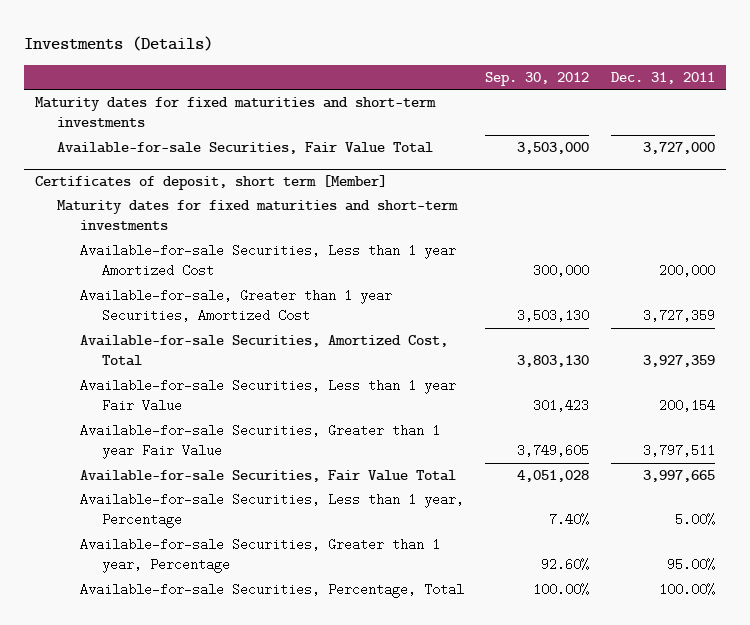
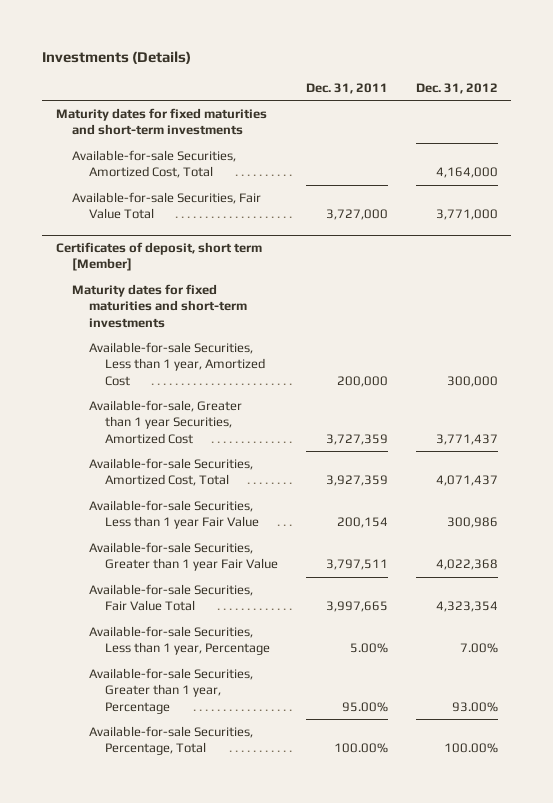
[485,71,590,86] Sep. 30, 2012 -> none
none -> [415,82,498,94] Dec. 31, 2012
none -> [72,150,237,179] Available-for-sale Securities, Amortized Cost, Total
[79,243,456,278] Available-for-sale Securities, Less than 1 year Amortized Cost -> [88,342,266,386] Available-for-sale Securities, Less than 1 year, Amortized Cost

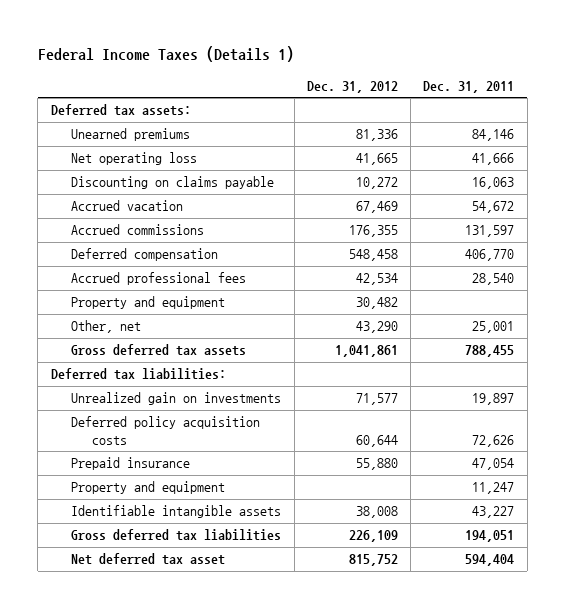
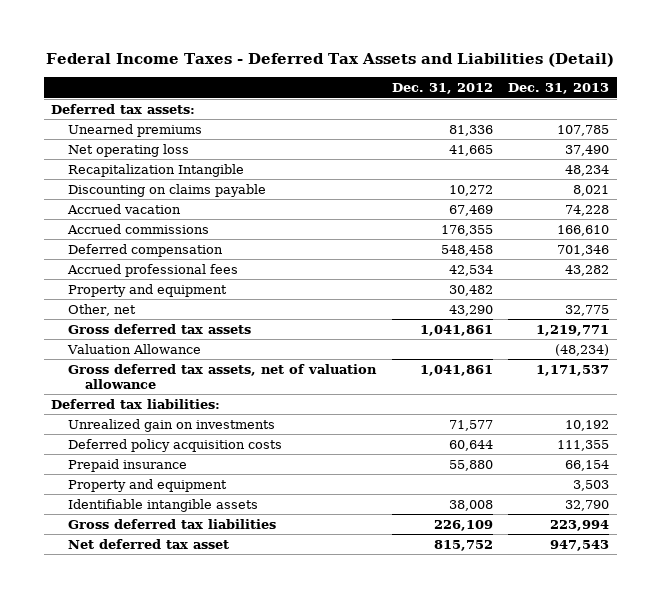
[37,46,294,63] Federal Income Taxes (Details 1) -> [46,53,615,68] Federal Income Taxes - Deferred Tax Assets and Liabilities (Detail)
[423,80,515,93] Dec. 31, 2011 -> none
none -> [508,83,610,95] Dec. 31, 2013
none -> [68,163,245,177] Recapitalization Intangible
none -> [67,343,202,354] Valuation Allowance
none -> [68,363,378,390] Gross deferred tax assets, net of valuation allowance

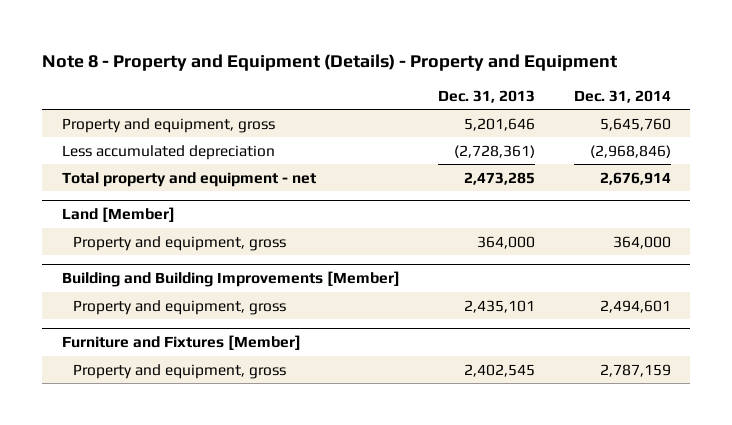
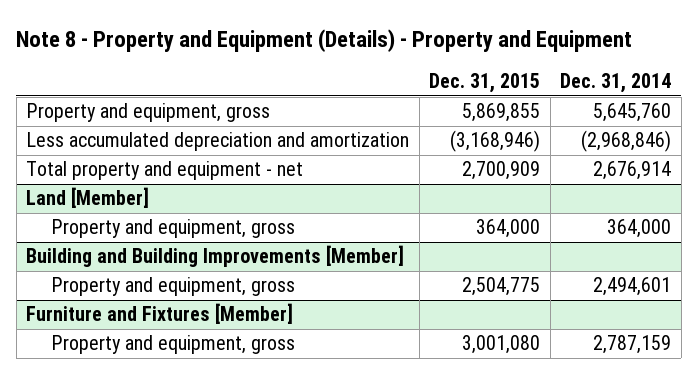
[438,89,536,103] Dec. 31, 2013 -> none
none -> [429,73,541,94] Dec. 31, 2015
[61,144,275,160] Less accumulated depreciation -> [26,132,410,152] Less accumulated depreciation and amortization

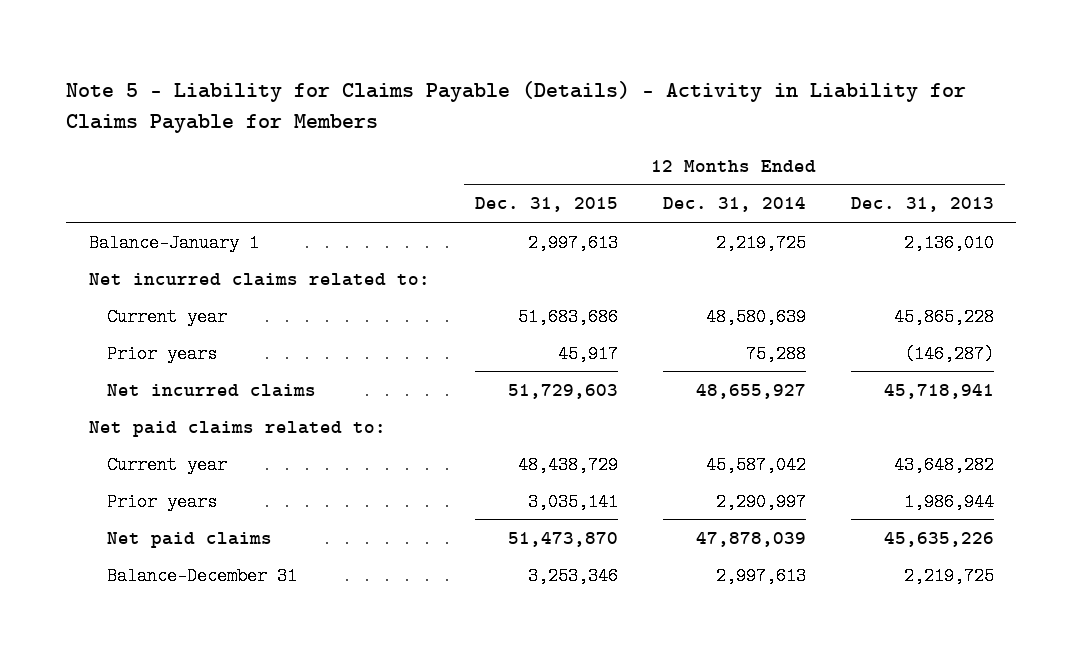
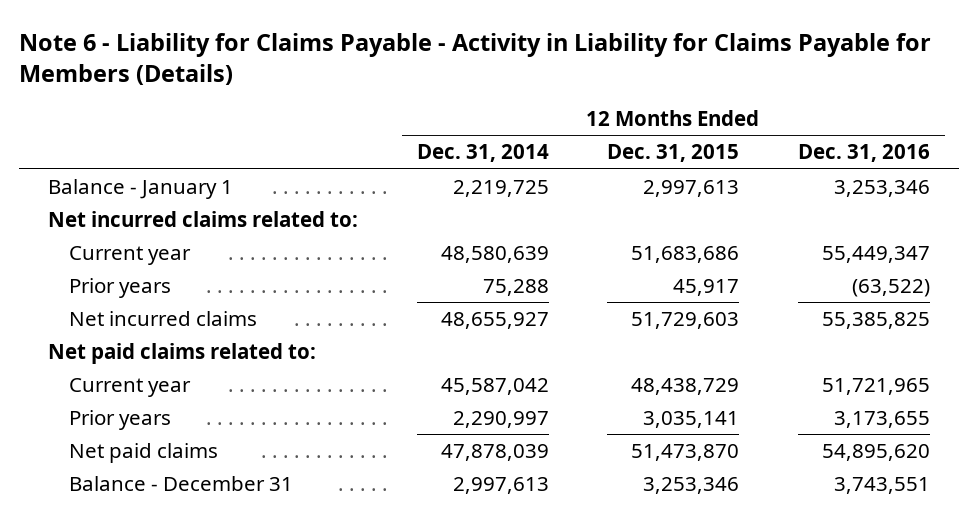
[66,80,967,133] Note 5 - Liability for Claims Payable (Details) - Activity in Liability for Claims Payable for Members -> [19,32,932,86] Note 6 - Liability for Claims Payable - Activity in Liability for Claims Payable for Members (Details)
[850,197,994,213] Dec. 31, 2013 -> none
none -> [798,144,931,163] Dec. 31, 2016
[88,233,259,252] Balance-January 1 -> [48,178,234,199] Balance - January 1
[107,566,298,585] Balance-December 31 -> [68,475,293,491] Balance - December 31

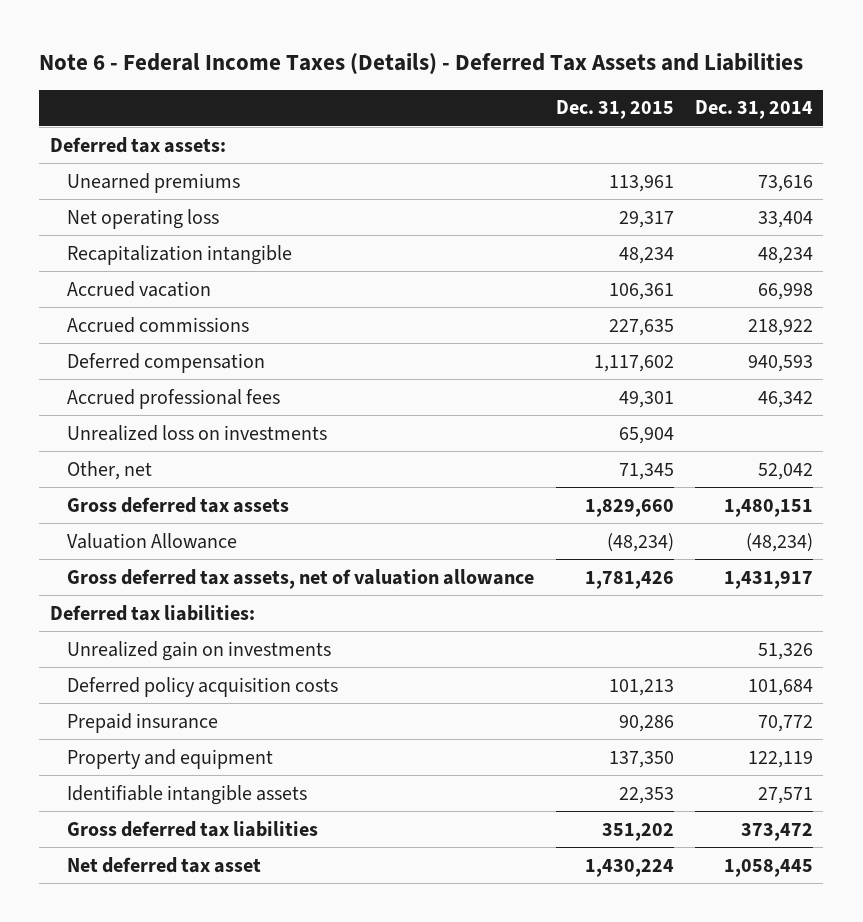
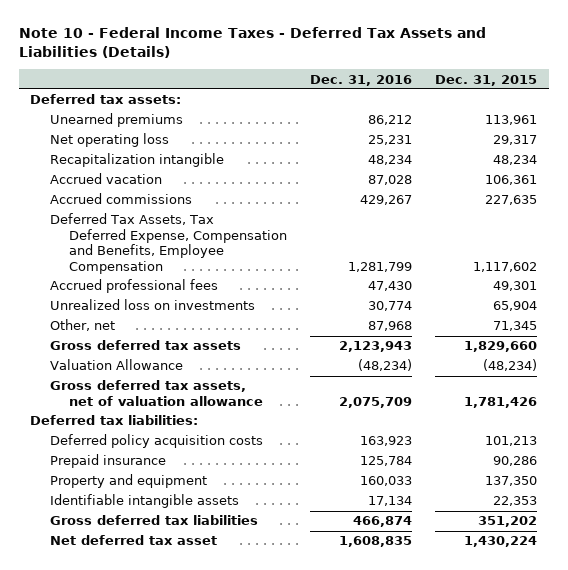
[39,52,804,75] Note 6 - Federal Income Taxes (Details) - Deferred Tax Assets and Liabilities -> [18,26,486,58] Note 10 - Federal Income Taxes - Deferred Tax Assets and Liabilities (Details)
[694,100,813,120] Dec. 31, 2014 -> none
none -> [310,74,413,86] Dec. 31, 2016
[67,352,266,373] Deferred compensation -> [49,213,288,274] Deferred Tax Assets, Tax Deferred Expense, Compensation and Benefits, Employee Compensation
[67,640,332,661] Unrealized gain on investments -> none

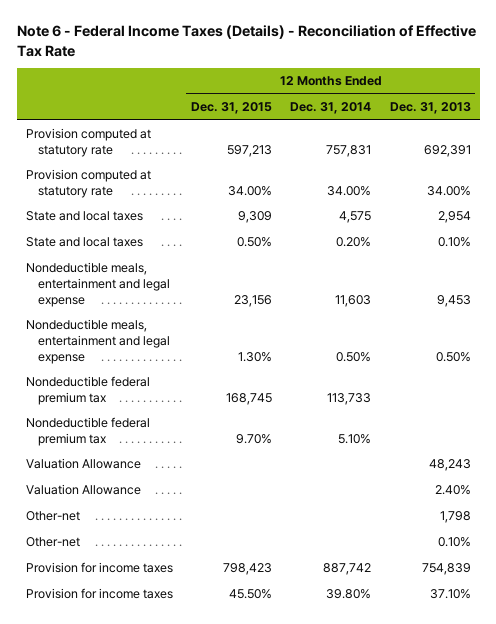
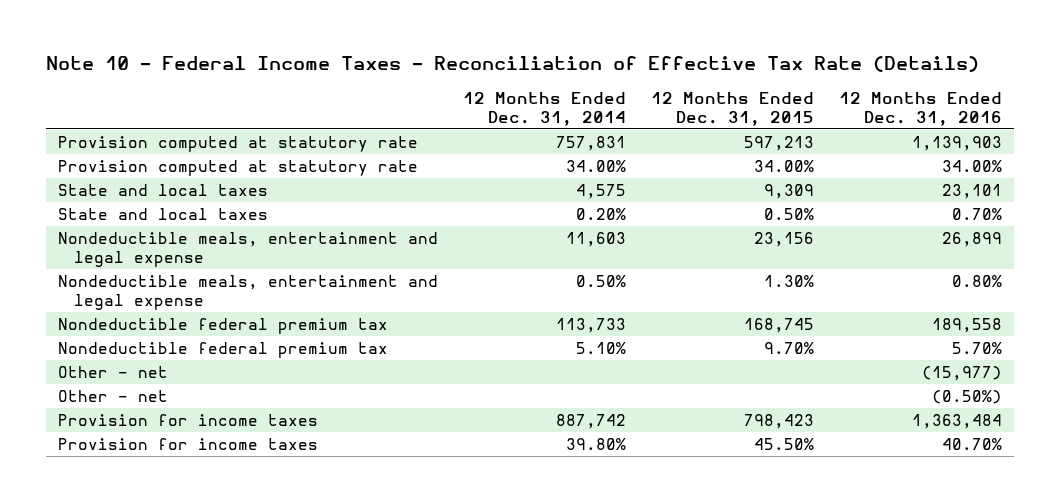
[16,25,476,57] Note 6 - Federal Income Taxes (Details) - Reconciliation of Effective Tax Rate -> [45,56,979,73] Note 10 - Federal Income Taxes - Reconciliation of Effective Tax Rate (Details)
[389,102,471,115] Dec. 31, 2013 -> none
none -> [838,91,1002,126] 12 Months Ended Dec. 31, 2016
[25,458,141,470] Valuation Allowance -> none
[25,484,141,496] Valuation Allowance -> none
[25,511,80,522] Other-net -> [58,366,169,379] Other - net
[25,537,80,548] Other-net -> [58,390,169,403] Other - net

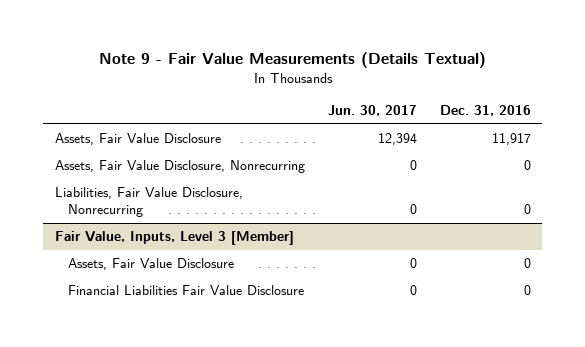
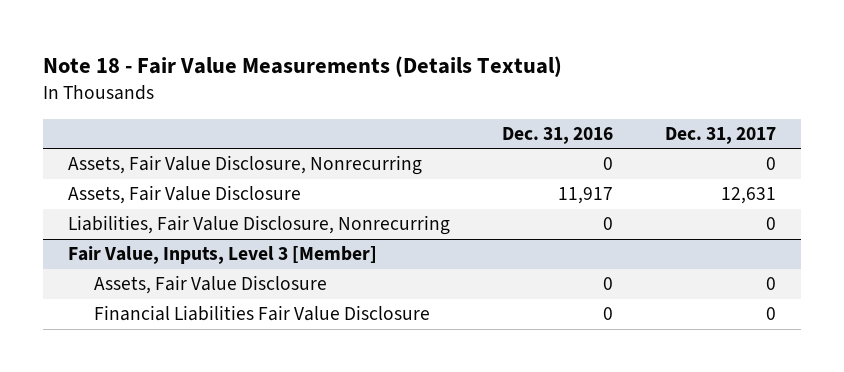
[98,52,486,69] Note 9 - Fair Value Measurements (Details Textual) -> [42,55,562,77] Note 18 - Fair Value Measurements (Details Textual)
[327,104,417,116] Jun. 30, 2017 -> none
none -> [664,127,776,145] Dec. 31, 2017
[54,133,221,146] Assets, Fair Value Disclosure -> [68,185,302,205] Assets, Fair Value Disclosure

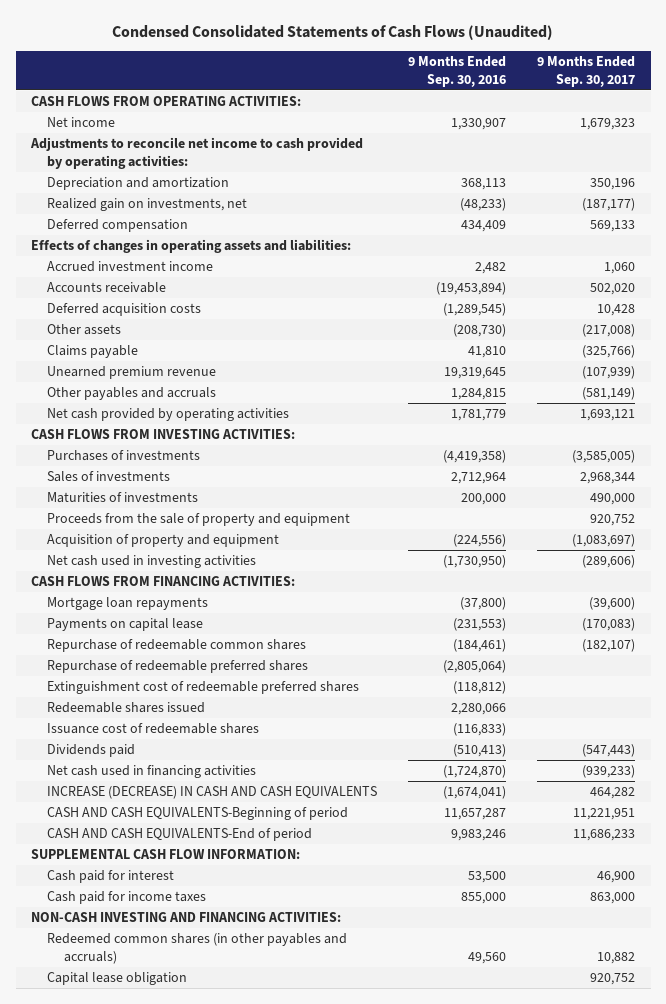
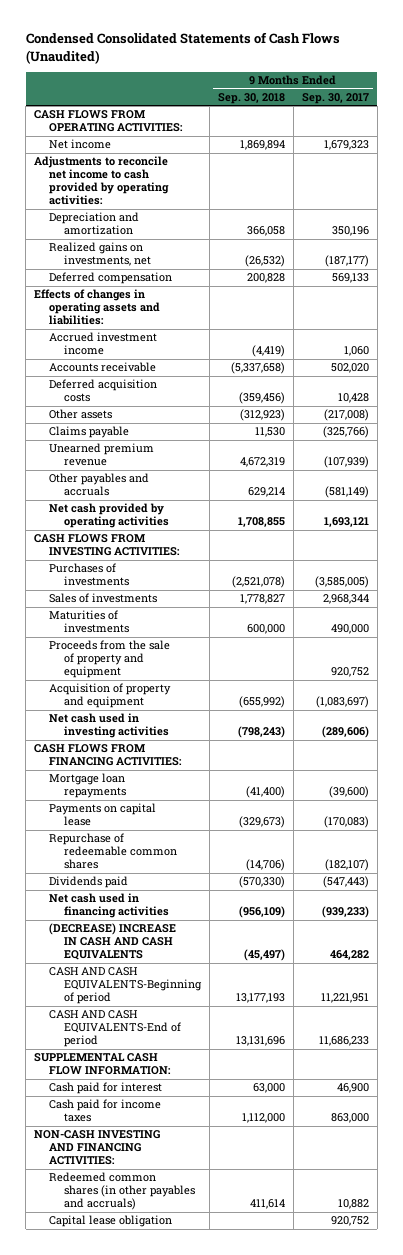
[408,56,507,87] 9 Months Ended Sep. 30, 2016 -> none
none -> [217,92,285,104] Sep. 30, 2018
[47,198,248,212] Realized gain on investments, net -> [48,242,151,267] Realized gains on investments, net
[47,660,309,674] Repurchase of redeemable preferred shares -> none
[47,681,360,695] Extinguishment cost of redeemable preferred shares -> none
[47,702,206,714] Redeemable shares issued -> none
[47,723,260,735] Issuance cost of redeemable shares -> none
[47,786,378,800] INCREASE (DECREASE) IN CASH AND CASH EQUIVALENTS -> [48,923,176,961] (DECREASE) INCREASE IN CASH AND CASH EQUIVALENTS

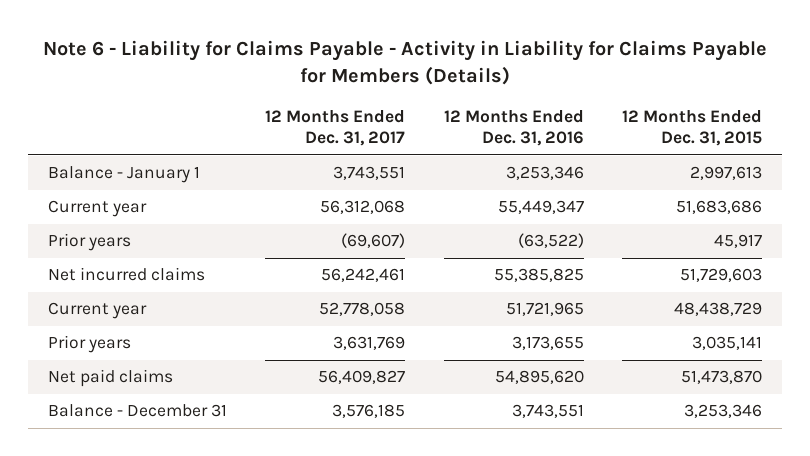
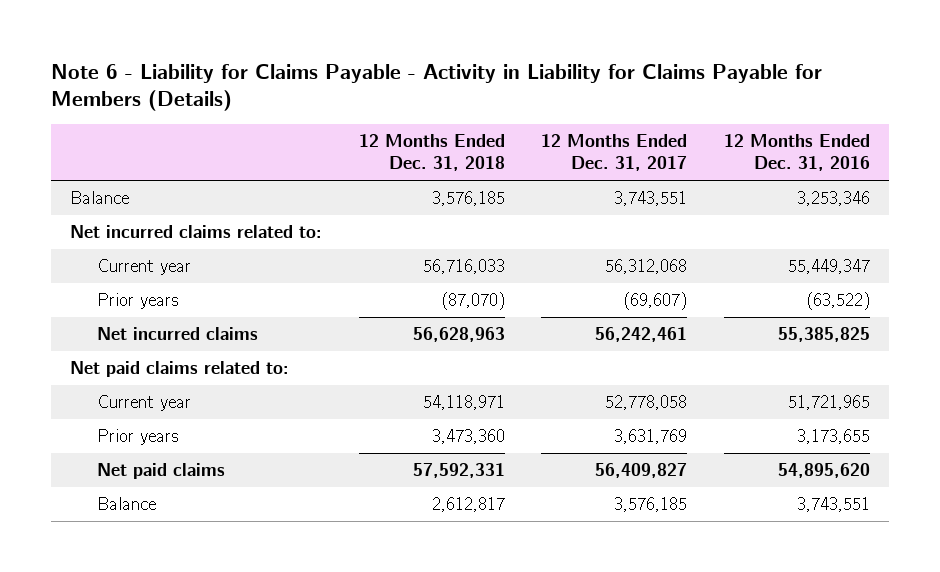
[622,110,763,147] 12 Months Ended Dec. 31, 2015 -> none
none -> [358,133,505,172] 12 Months Ended Dec. 31, 2018
[47,166,200,184] Balance - January 1 -> [69,190,129,204] Balance
none -> [69,224,322,238] Net incurred claims related to:
none -> [69,360,289,377] Net paid claims related to:
[47,404,227,418] Balance - December 31 -> [97,496,157,510] Balance

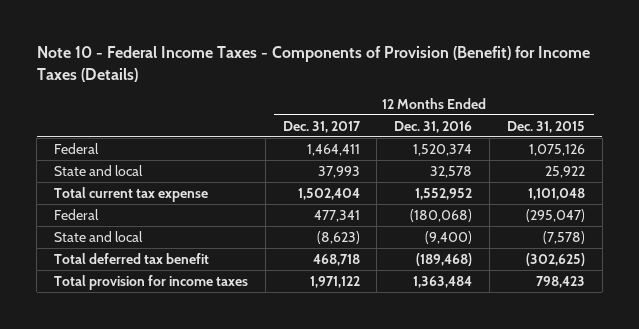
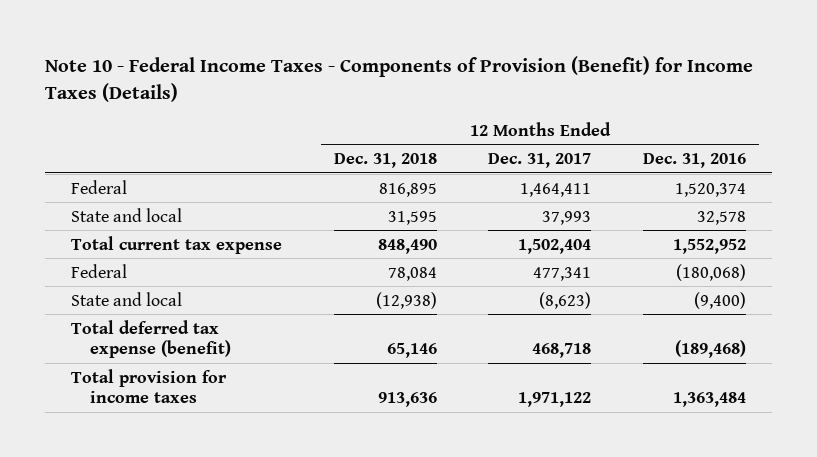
[506,120,585,133] Dec. 31, 2015 -> none
none -> [333,153,437,169] Dec. 31, 2018
[54,252,210,264] Total deferred tax benefit -> [70,319,231,358] Total deferred tax expense (benefit)

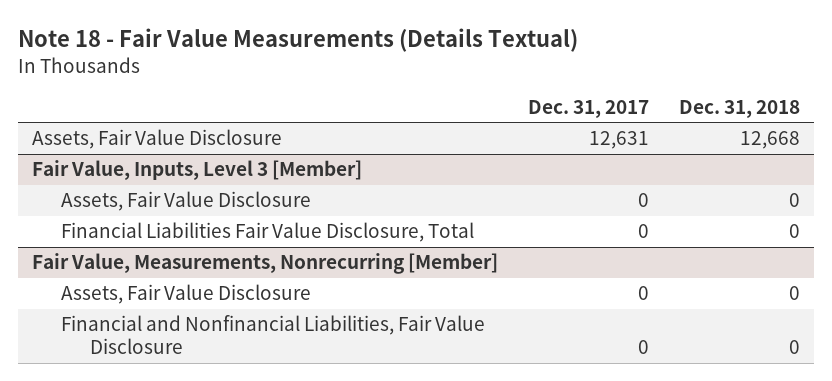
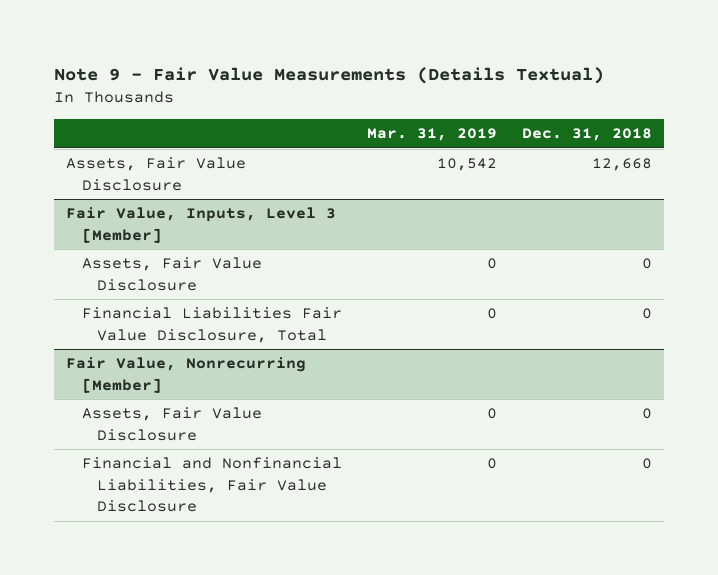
[17,28,578,53] Note 18 - Fair Value Measurements (Details Textual) -> [53,66,604,84] Note 9 - Fair Value Measurements (Details Textual)
[528,100,650,119] Dec. 31, 2017 -> none
none -> [366,128,497,142] Mar. 31, 2019
[32,253,499,275] Fair Value, Measurements, Nonrecurring [Member] -> [66,357,307,393] Fair Value, Nonrecurring [Member]

